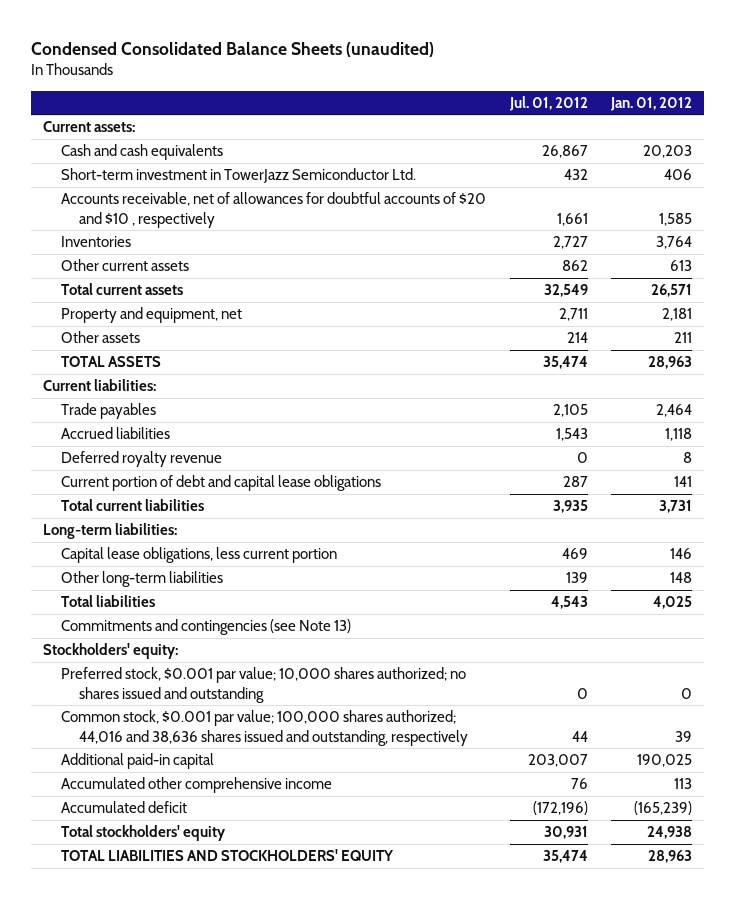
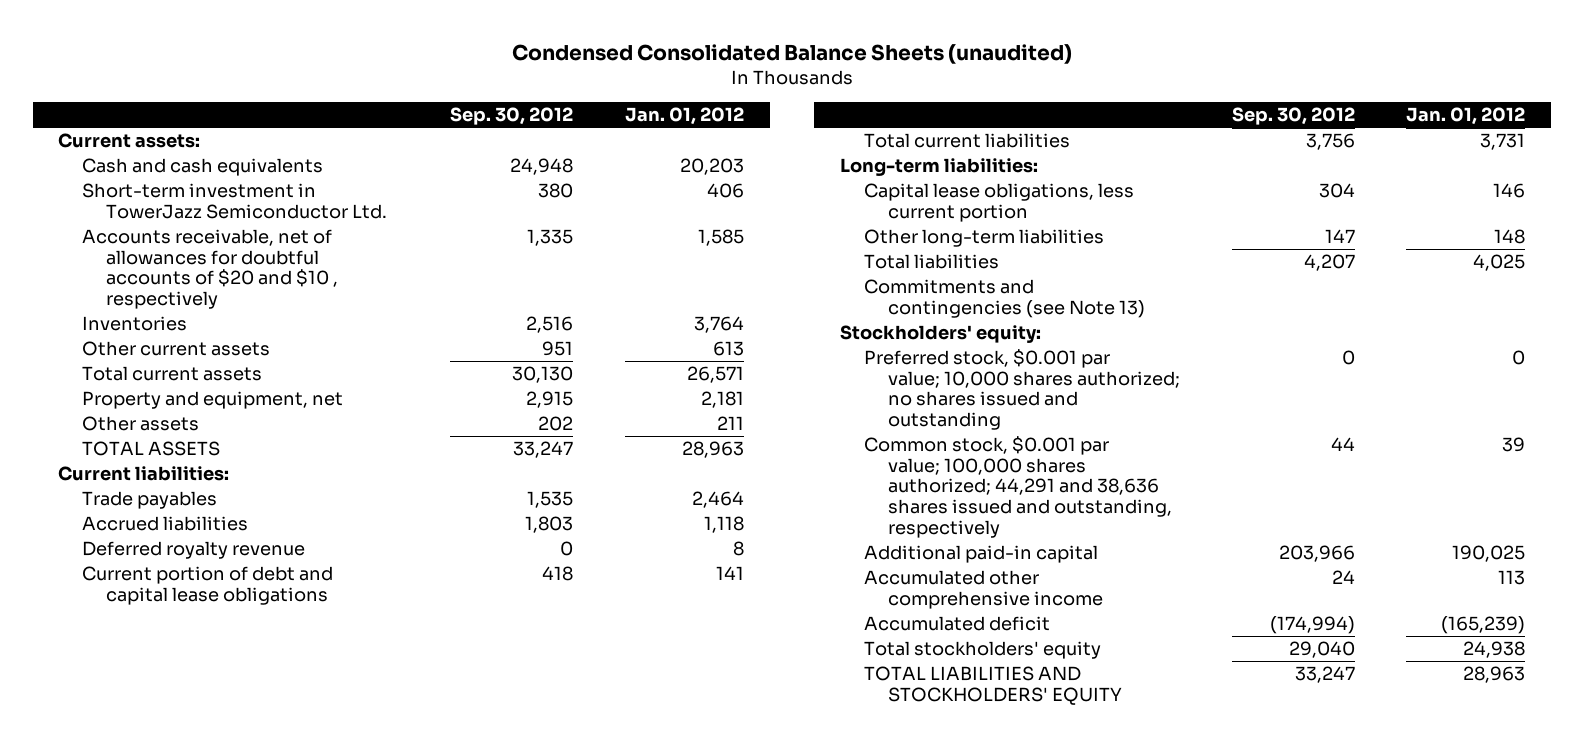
[508,95,588,111] Jul. 01, 2012 -> none
none -> [449,107,573,126] Sep. 30, 2012
[61,710,469,746] Common stock, $0.001 par value; 100,000 shares authorized; 44,016 and 38,636 shares issued and outstanding, respectively -> [863,436,1172,538] Common stock, $0.001 par value; 100,000 shares authorized; 44,291 and 38,636 shares issued and outstanding, respectively

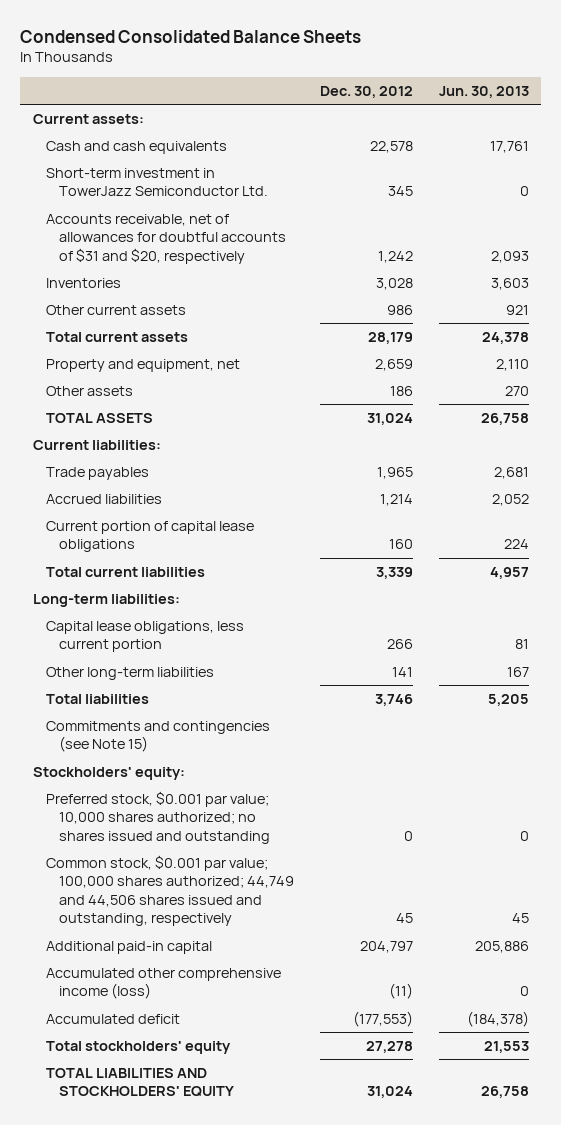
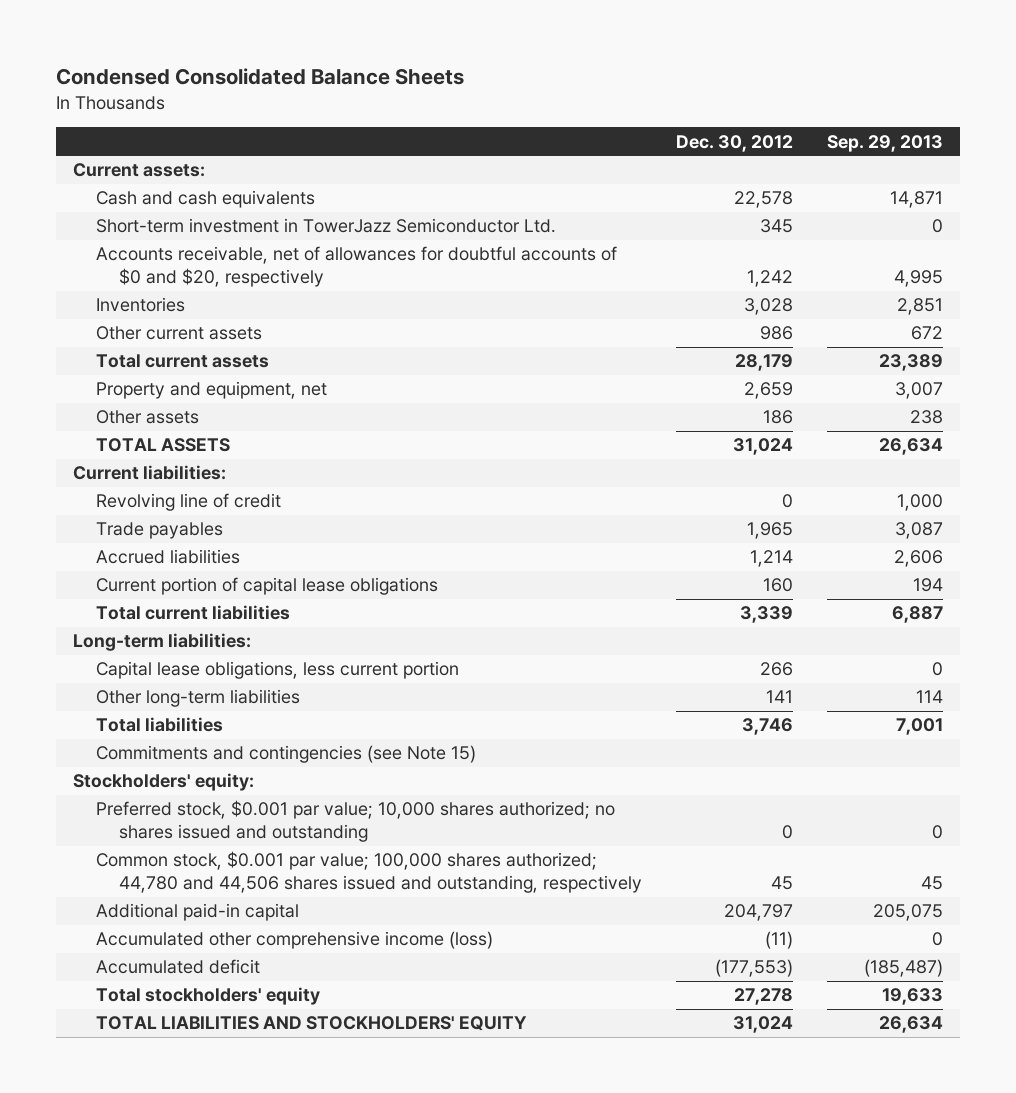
[438,85,529,98] Jun. 30, 2013 -> none
none -> [826,134,943,152] Sep. 29, 2013
[46,214,287,264] Accounts receivable, net of allowances for doubtful accounts of $31 and $20, respectively -> [96,246,618,288] Accounts receivable, net of allowances for doubtful accounts of $0 and $20, respectively
none -> [96,493,282,512] Revolving line of credit
[46,855,295,927] Common stock, $0.001 par value; 100,000 shares authorized; 44,749 and 44,506 shares issued and outstanding, respectively -> [96,851,643,894] Common stock, $0.001 par value; 100,000 shares authorized; 44,780 and 44,506 shares issued and outstanding, respectively

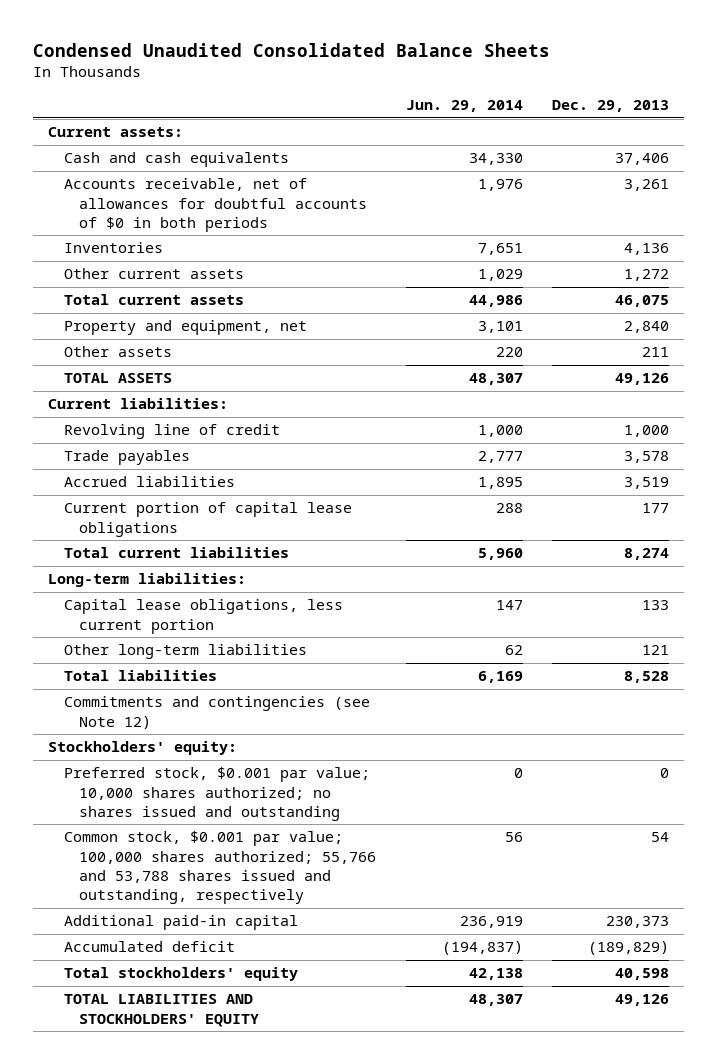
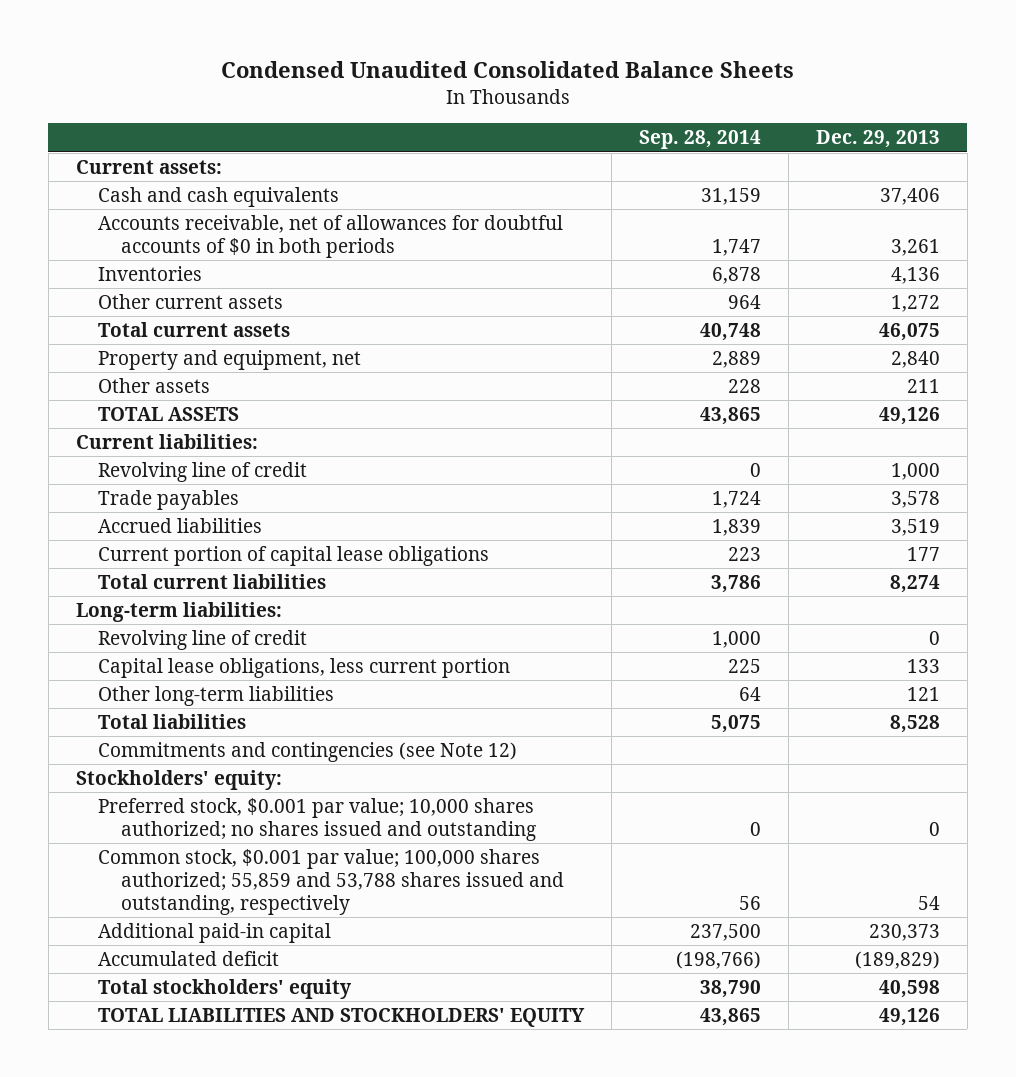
[405,100,523,113] Jun. 29, 2014 -> none
none -> [639,130,762,150] Sep. 28, 2014
none -> [98,630,308,651] Revolving line of credit
[63,831,377,905] Common stock, $0.001 par value; 100,000 shares authorized; 55,766 and 53,788 shares issued and outstanding, respectively -> [98,849,564,915] Common stock, $0.001 par value; 100,000 shares authorized; 55,859 and 53,788 shares issued and outstanding, respectively

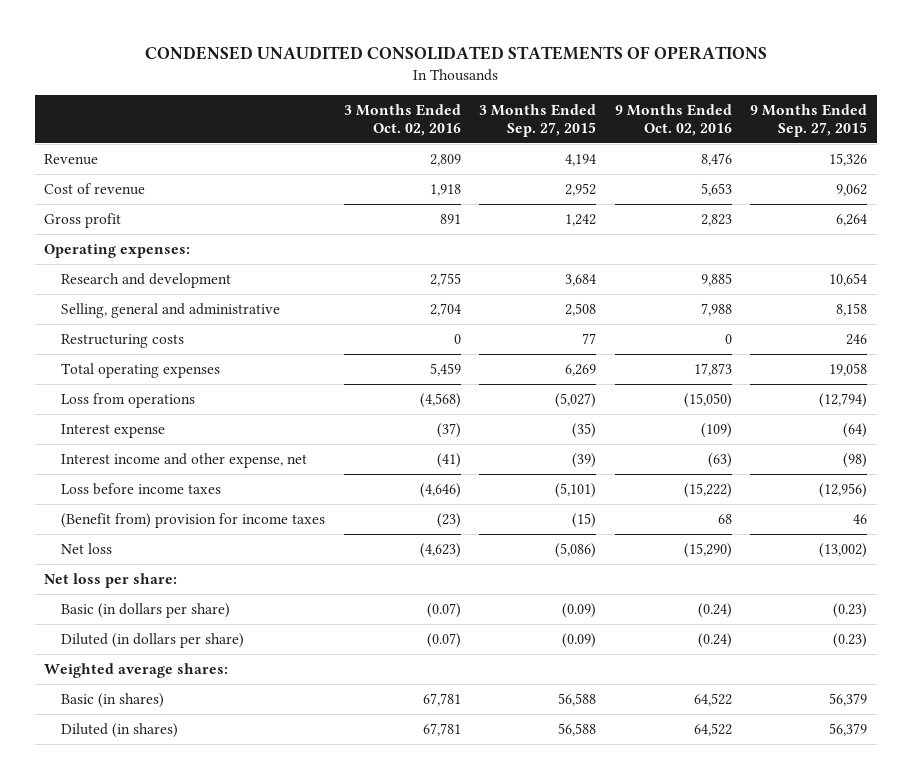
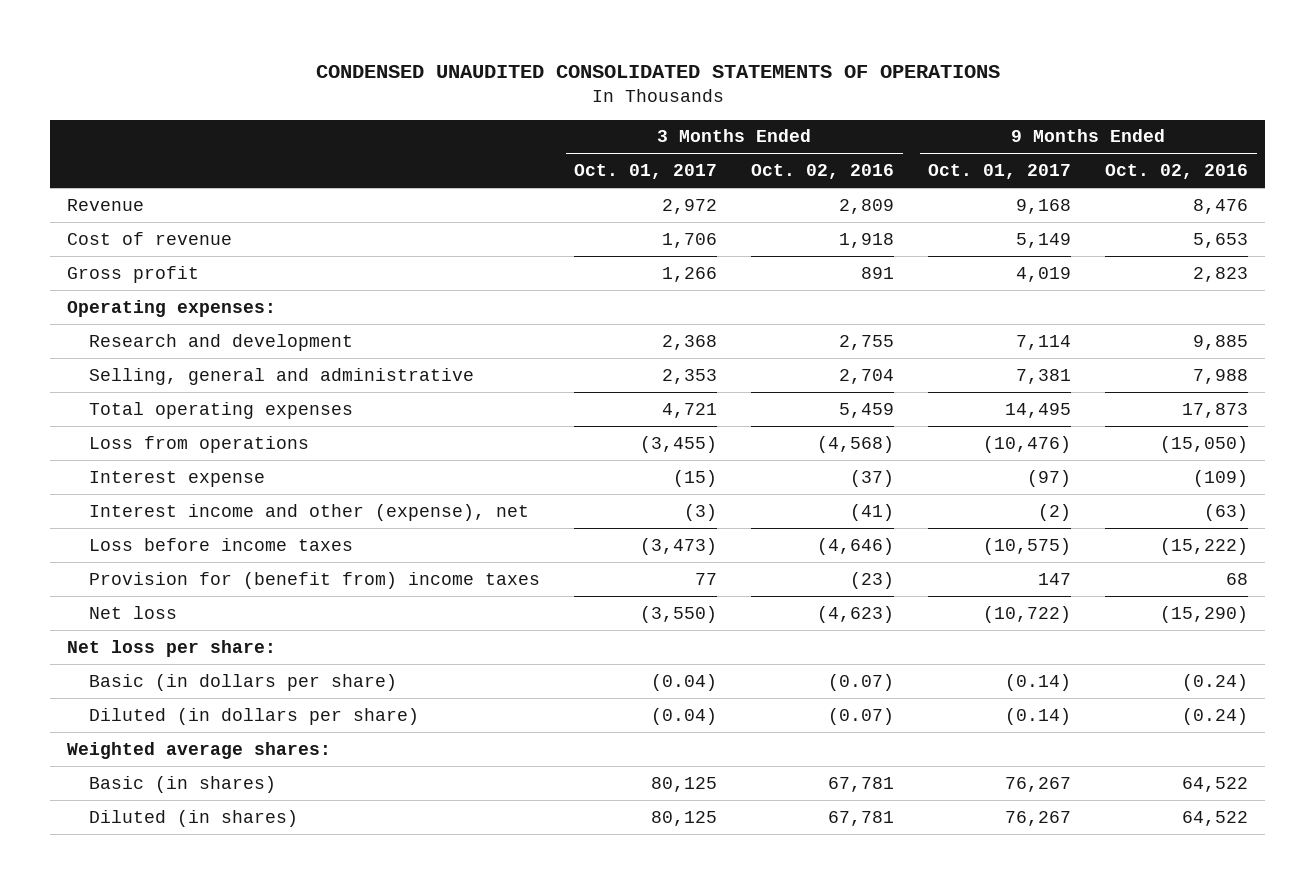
[479,103,597,137] 3 Months Ended Sep. 27, 2015 -> none
[750,103,868,137] 9 Months Ended Sep. 27, 2015 -> none
none -> [574,164,718,180] Oct. 01, 2017
none -> [928,164,1072,180] Oct. 01, 2017
[61,333,185,348] Restructuring costs -> none
[61,452,308,468] Interest income and other expense, net -> [89,503,530,521] Interest income and other (expense), net
[61,512,326,528] (Benefit from) provision for income taxes -> [89,571,541,589] Provision for (benefit from) income taxes

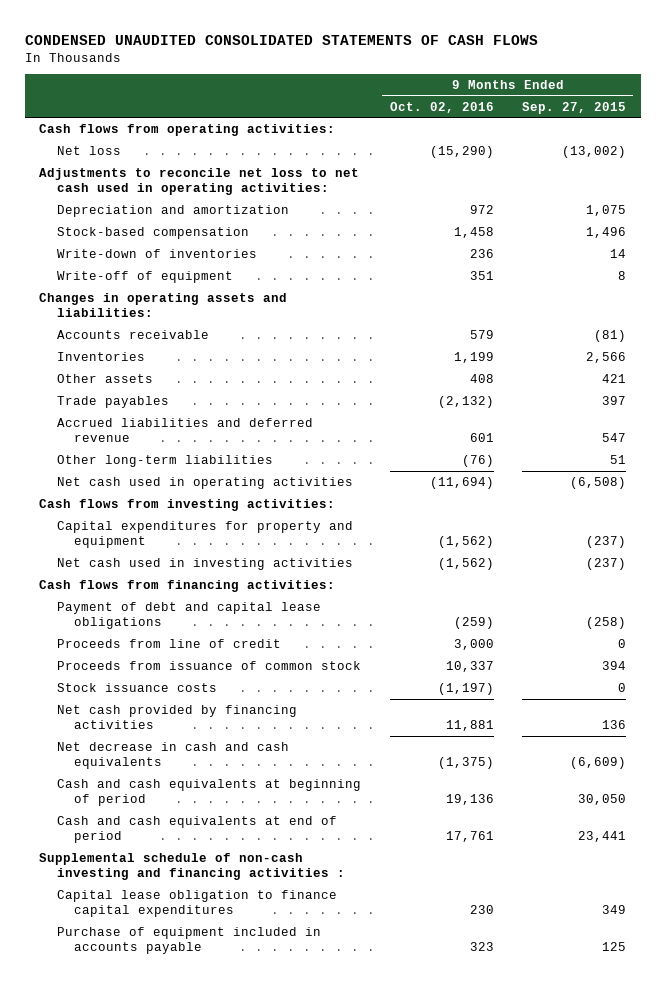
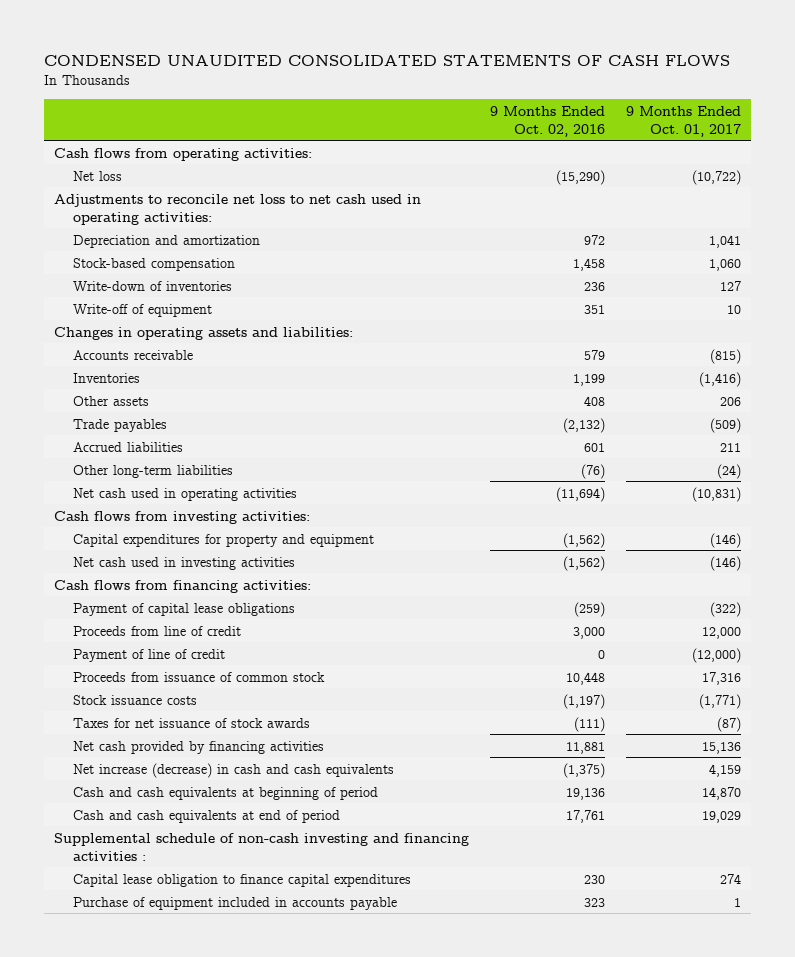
[522,101,627,114] Sep. 27, 2015 -> none
none -> [625,105,741,137] 9 Months Ended Oct. 01, 2017
[56,417,313,443] Accrued liabilities and deferred revenue -> [73,441,184,452] Accrued liabilities
[56,601,321,630] Payment of debt and capital lease obligations -> [73,602,296,616] Payment of capital lease obligations
none -> [73,648,226,662] Payment of line of credit
[445,660,494,672] 10,337 -> [566,671,606,685] 10,448
none -> [73,717,311,728] Taxes for net issuance of stock awards
[56,741,289,770] Net decrease in cash and cash equivalents -> [73,762,395,778] Net increase (decrease) in cash and cash equivalents

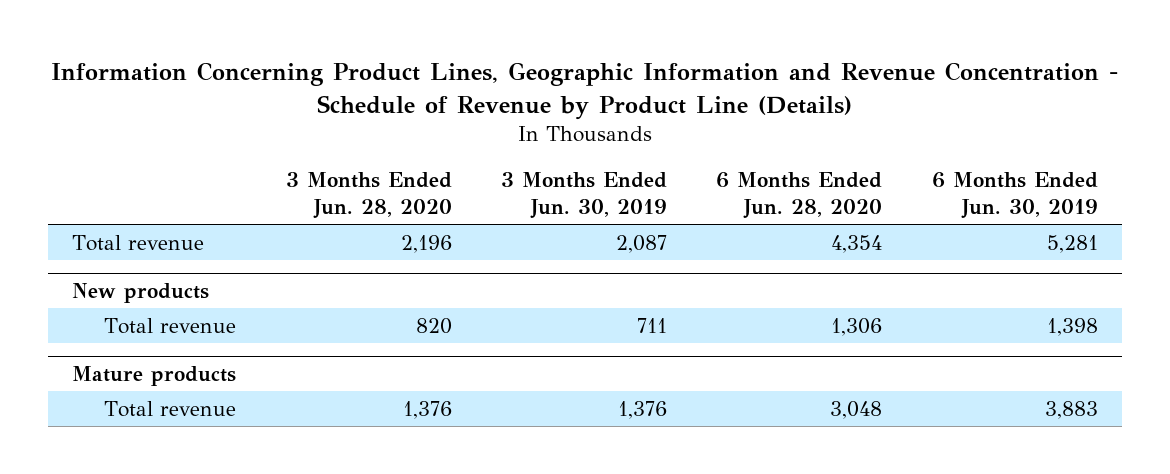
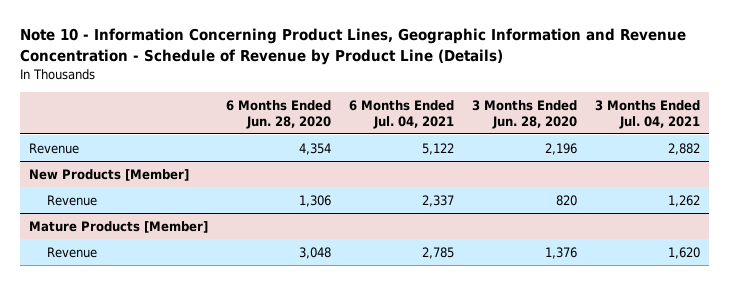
[50,62,1118,121] Information Concerning Product Lines, Geographic Information and Revenue Concentration - Schedule of Revenue by Product Line (Details) -> [19,28,686,65] Note 10 - Information Concerning Product Lines, Geographic Information and Revenue Concentration - Schedule of Revenue by Product Line (Details)
[500,172,667,219] 3 Months Ended Jun. 30, 2019 -> none
[931,172,1098,219] 6 Months Ended Jun. 30, 2019 -> none
none -> [348,99,454,129] 6 Months Ended Jul. 04, 2021
none -> [594,99,700,129] 3 Months Ended Jul. 04, 2021
[72,234,205,251] Total revenue -> [28,142,79,154] Revenue
[72,283,210,304] New products -> [28,168,189,181] New Products [Member]
[103,317,236,334] Total revenue -> [46,194,97,206] Revenue
[72,366,237,387] Mature products -> [28,220,208,233] Mature Products [Member]
[103,400,236,417] Total revenue -> [46,246,97,258] Revenue

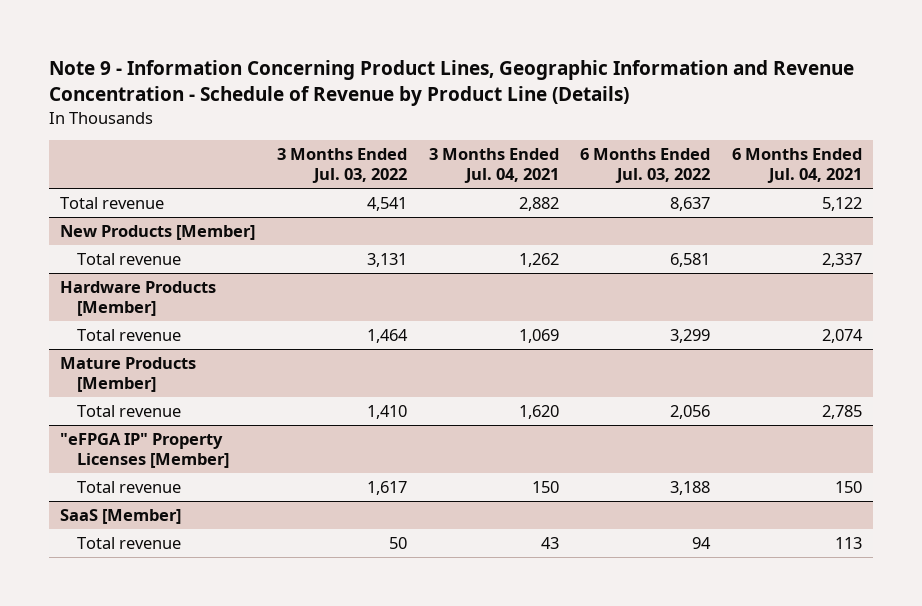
[19,28,686,65] Note 10 - Information Concerning Product Lines, Geographic Information and Revenue Concentration - Schedule of Revenue by Product Line (Details) -> [49,60,855,107] Note 9 - Information Concerning Product Lines, Geographic Information and Revenue Concentration - Schedule of Revenue by Product Line (Details)
[225,99,331,129] 6 Months Ended Jun. 28, 2020 -> none
[471,99,577,129] 3 Months Ended Jun. 28, 2020 -> none
none -> [276,148,407,184] 3 Months Ended Jul. 03, 2022
none -> [580,148,711,184] 6 Months Ended Jul. 03, 2022
[28,142,79,154] Revenue -> [60,197,165,210] Total revenue
[46,194,97,206] Revenue -> [77,253,182,266] Total revenue
none -> [60,281,217,316] Hardware Products [Member]
none -> [77,329,182,342] Total revenue
[46,246,97,258] Revenue -> [77,405,182,418] Total revenue
none -> [60,433,230,468] "eFPGA IP" Property Licenses [Member]
none -> [77,481,182,494] Total revenue
none -> [60,509,182,525] SaaS [Member]
none -> [77,537,182,550] Total revenue

